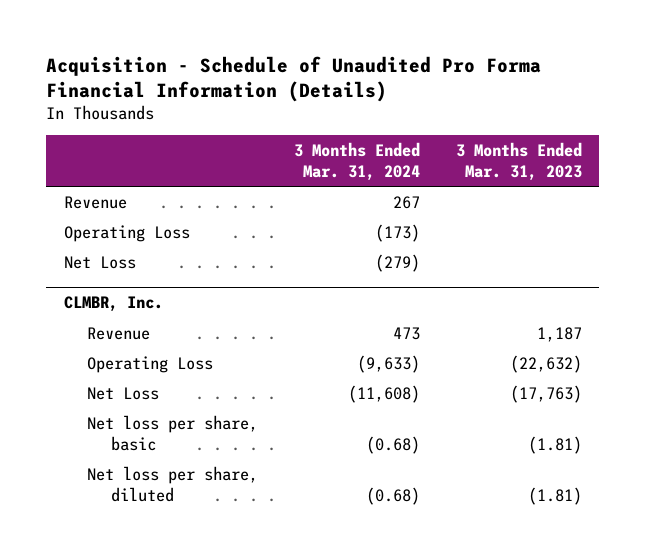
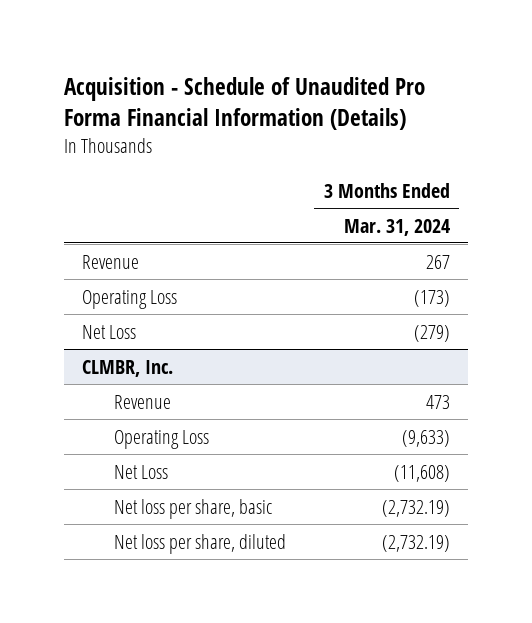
[455,142,582,182] 3 Months Ended Mar. 31, 2023 -> none
[366,435,421,454] (0.68) -> [381,499,450,517] (2,732.19)
[366,486,421,505] (0.68) -> [381,534,450,552] (2,732.19)

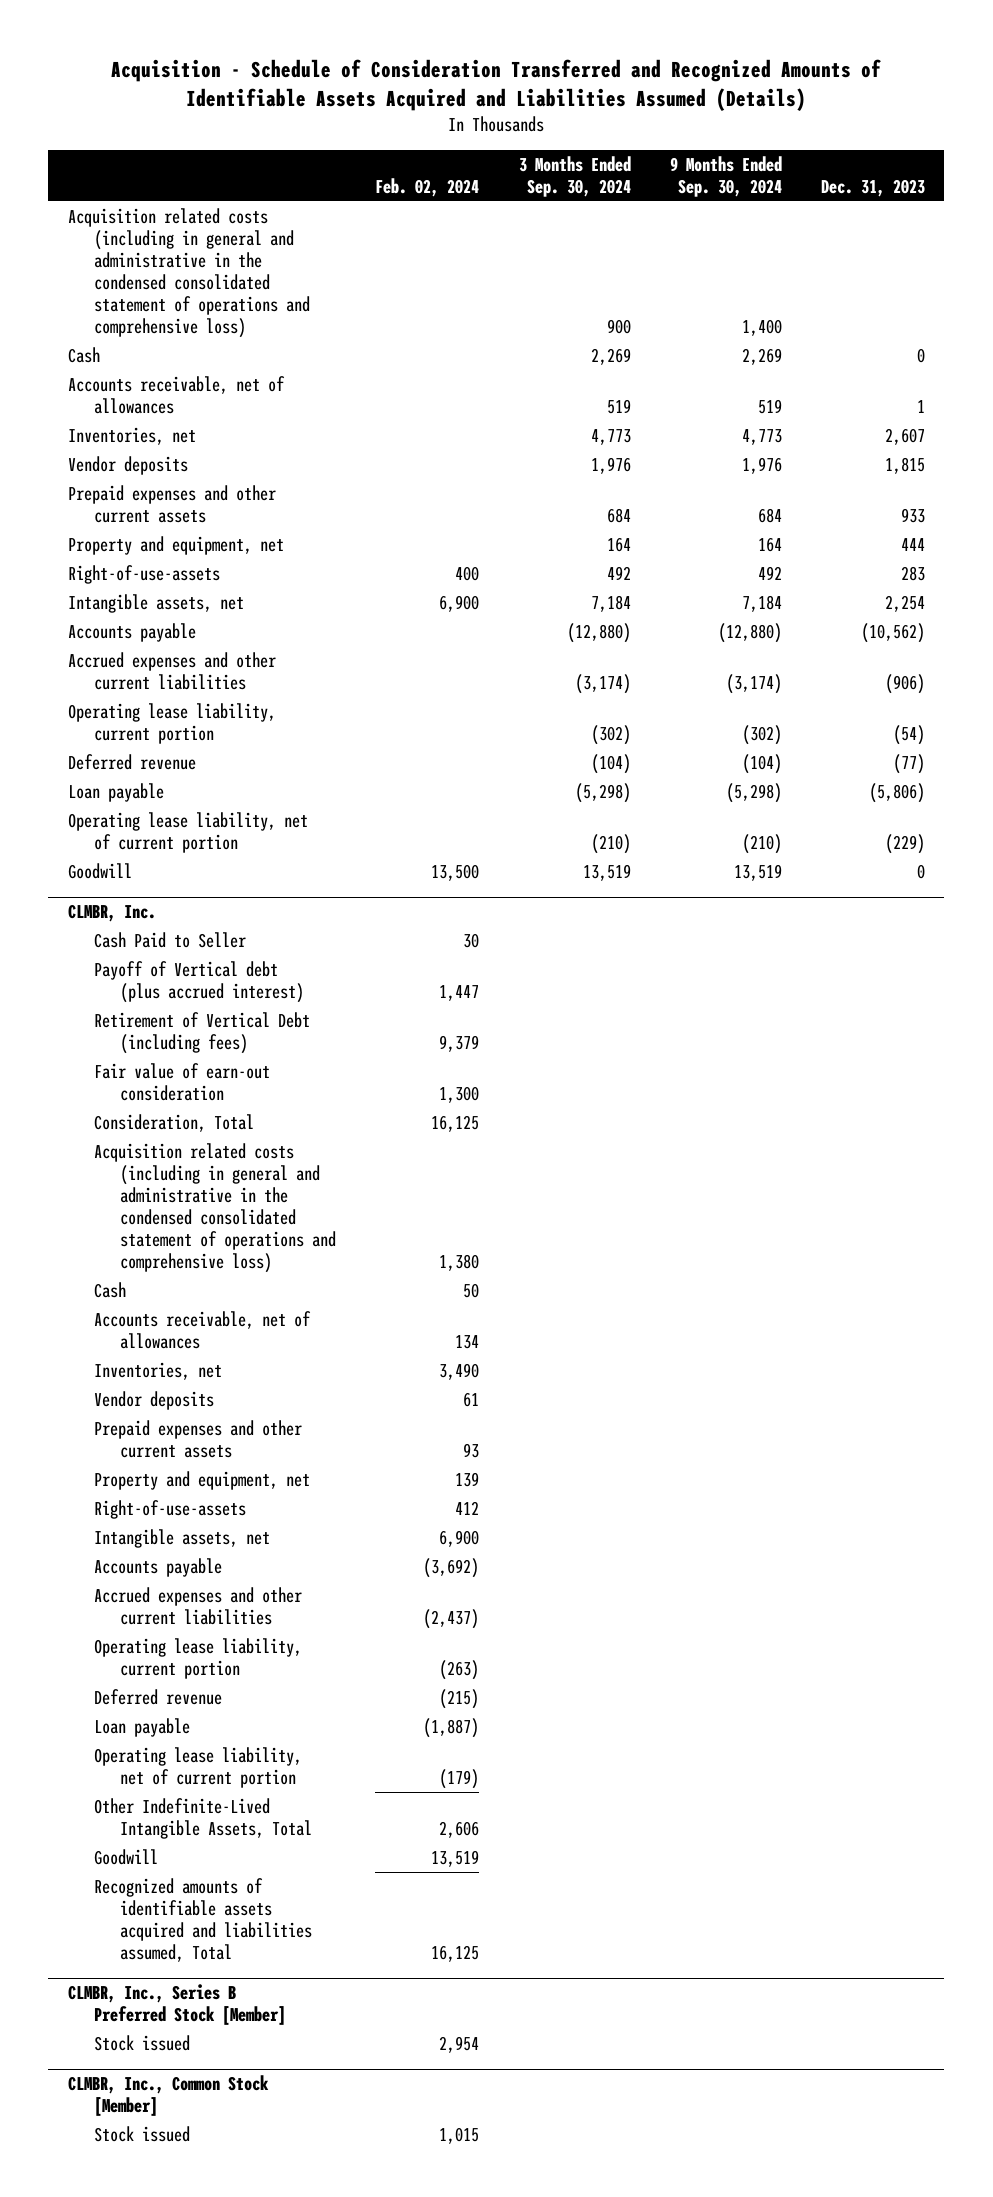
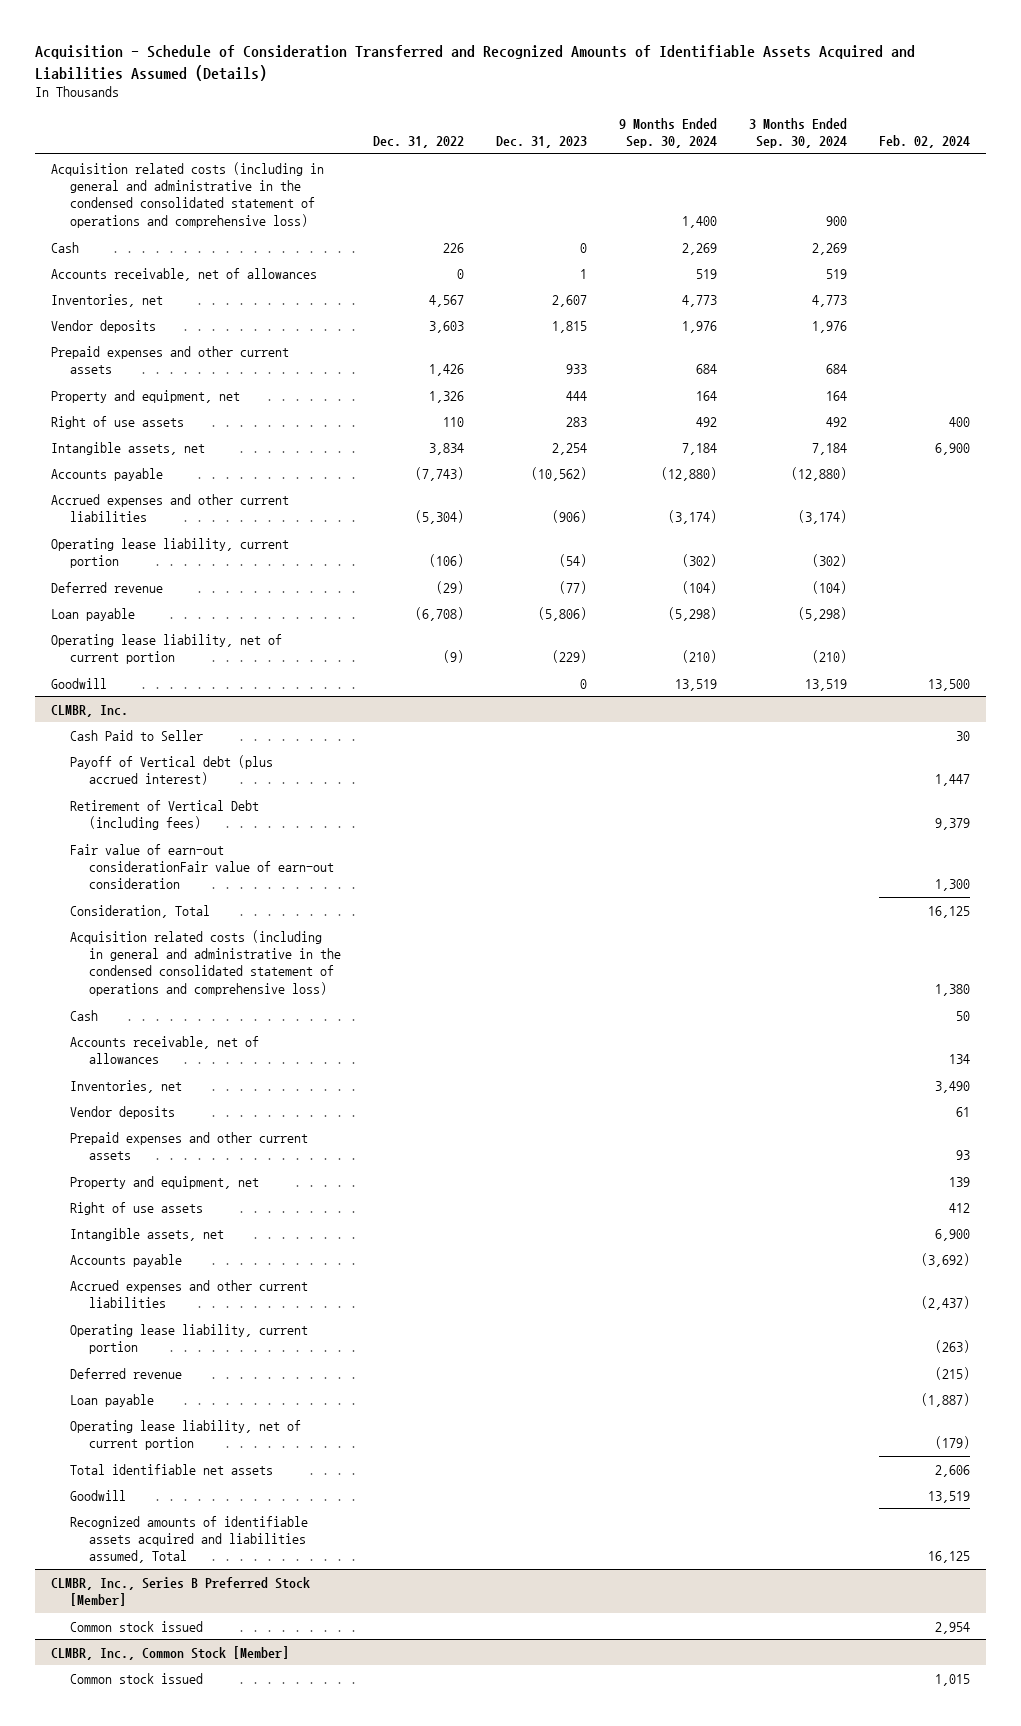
none -> [373,136,465,149] Dec. 31, 2022
[68,564,221,584] Right-of-use-assets -> [50,415,184,429] Right of use assets
[94,1062,271,1101] Fair value of earn-out consideration -> [70,843,335,890] Fair value of earn-out considerationFair value of earn-out consideration
[94,1499,247,1519] Right-of-use-assets -> [70,1201,204,1215] Right of use assets
[94,1797,313,1839] Other Indefinite-Lived Intangible Assets, Total -> [70,1463,274,1475] Total identifiable net assets
[94,2034,191,2051] Stock issued -> [70,1620,204,1632] Common stock issued
[94,2125,191,2142] Stock issued -> [70,1672,204,1684] Common stock issued

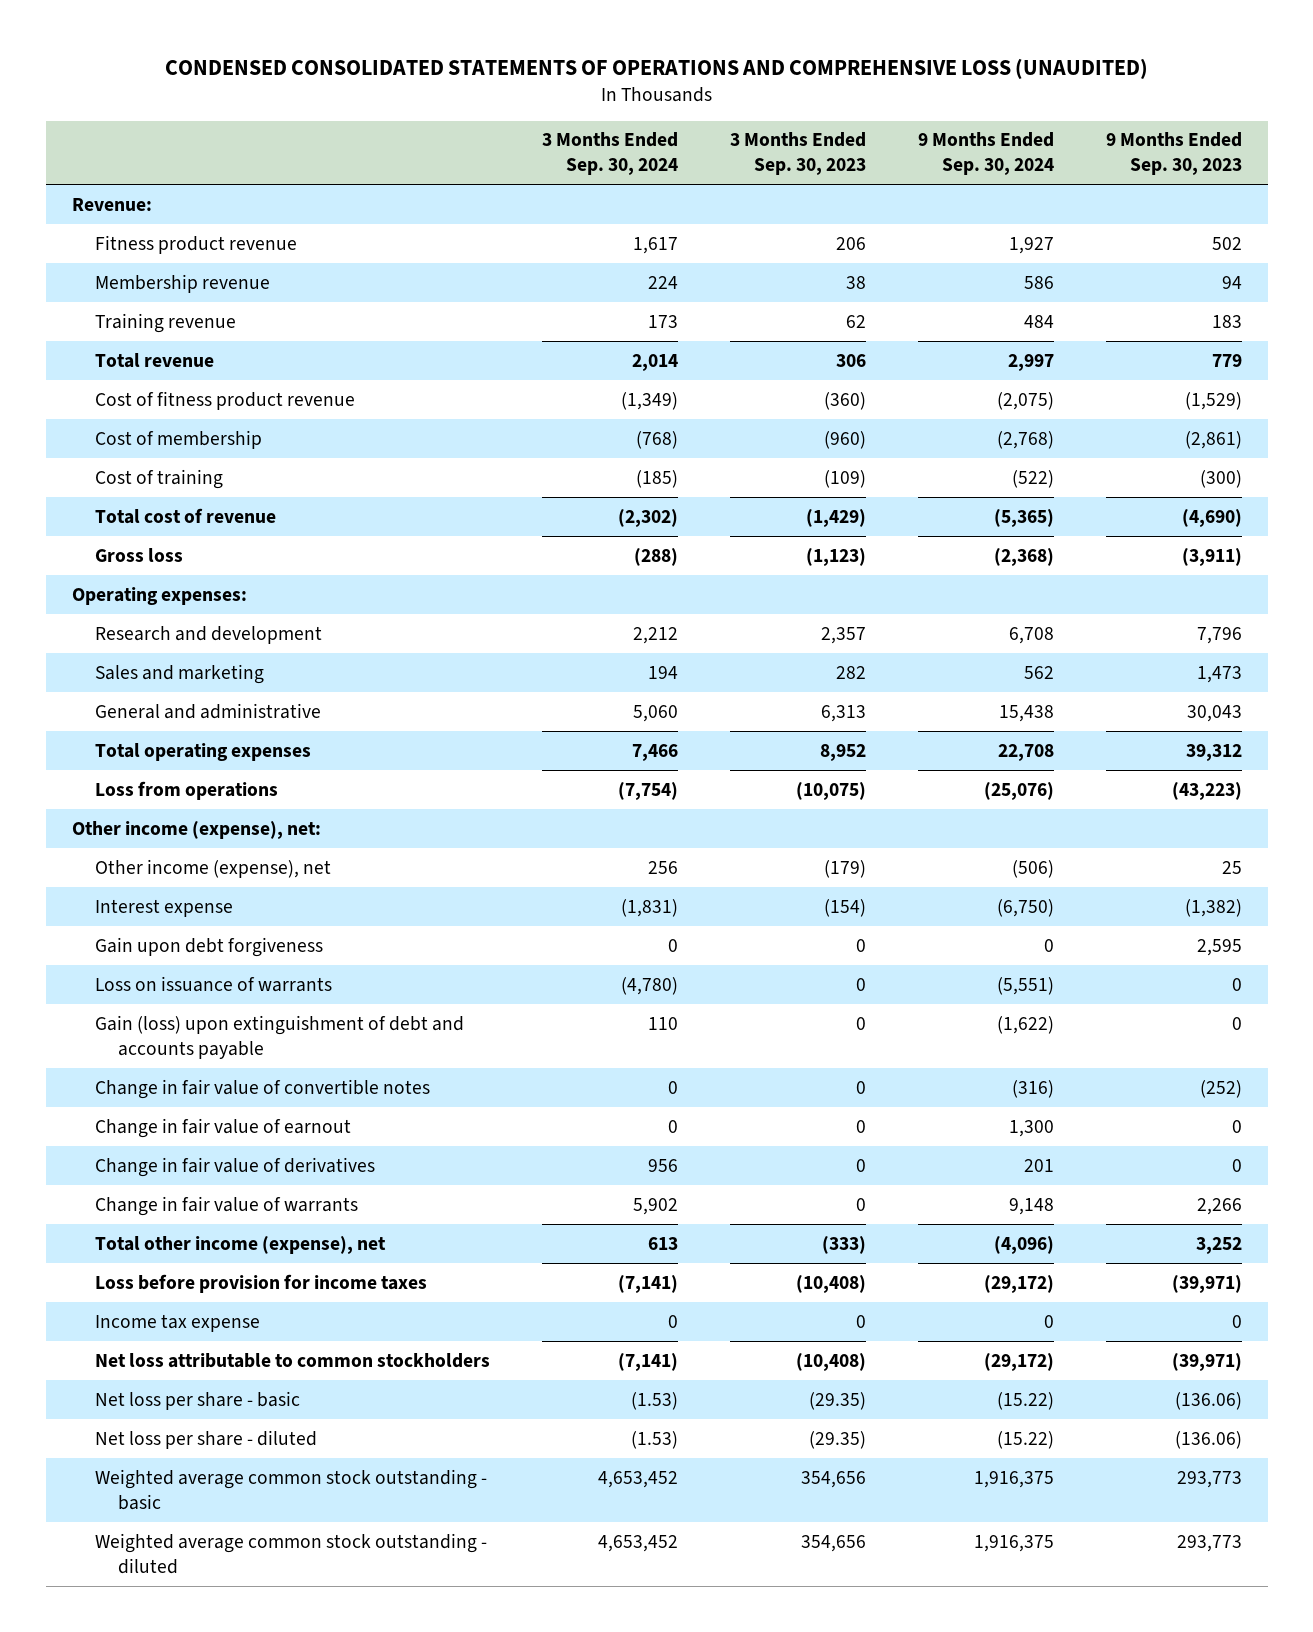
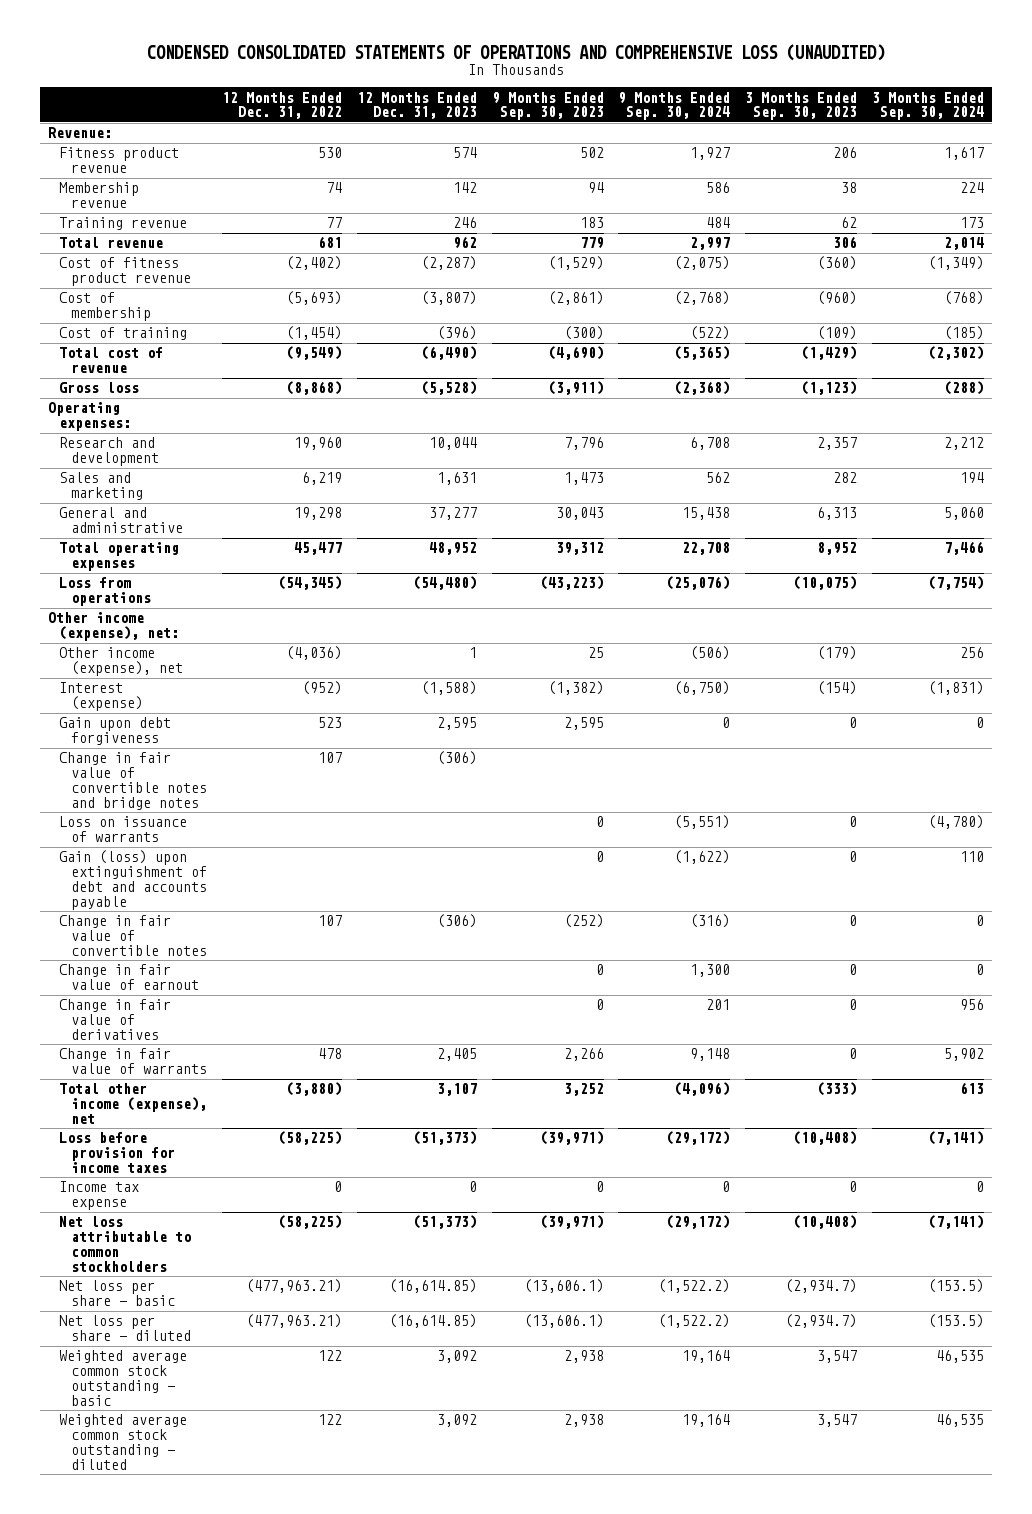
none -> [221,91,342,120] 12 Months Ended Dec. 31, 2022
none -> [356,91,477,120] 12 Months Ended Dec. 31, 2023
[94,898,233,917] Interest expense -> [59,682,144,712] Interest (expense)
none -> [59,752,208,810] Change in fair value of convertible notes and bridge notes
[630,1391,678,1410] (1.53) -> [928,1279,985,1294] (153.5)
[808,1391,866,1410] (29.35) -> [785,1279,858,1294] (2,934.7)
[996,1391,1054,1410] (15.22) -> [658,1279,731,1294] (1,522.2)
[1174,1391,1242,1410] (136.06) -> [523,1279,604,1294] (13,606.1)
[630,1430,678,1449] (1.53) -> [928,1314,985,1329] (153.5)
[808,1430,866,1449] (29.35) -> [785,1314,858,1329] (2,934.7)
[996,1430,1054,1449] (15.22) -> [658,1314,731,1329] (1,522.2)
[1174,1430,1242,1449] (136.06) -> [523,1314,604,1329] (13,606.1)
[597,1470,678,1488] 4,653,452 -> [936,1350,985,1364] 46,535
[800,1470,866,1488] 354,656 -> [817,1350,858,1364] 3,547
[973,1470,1054,1488] 1,916,375 -> [682,1350,731,1364] 19,164
[1176,1470,1242,1488] 293,773 -> [563,1350,604,1364] 2,938
[597,1534,678,1552] 4,653,452 -> [936,1414,985,1428] 46,535
[800,1534,866,1552] 354,656 -> [817,1414,858,1428] 3,547
[973,1534,1054,1552] 1,916,375 -> [682,1414,731,1428] 19,164
[1176,1534,1242,1552] 293,773 -> [563,1414,604,1428] 2,938

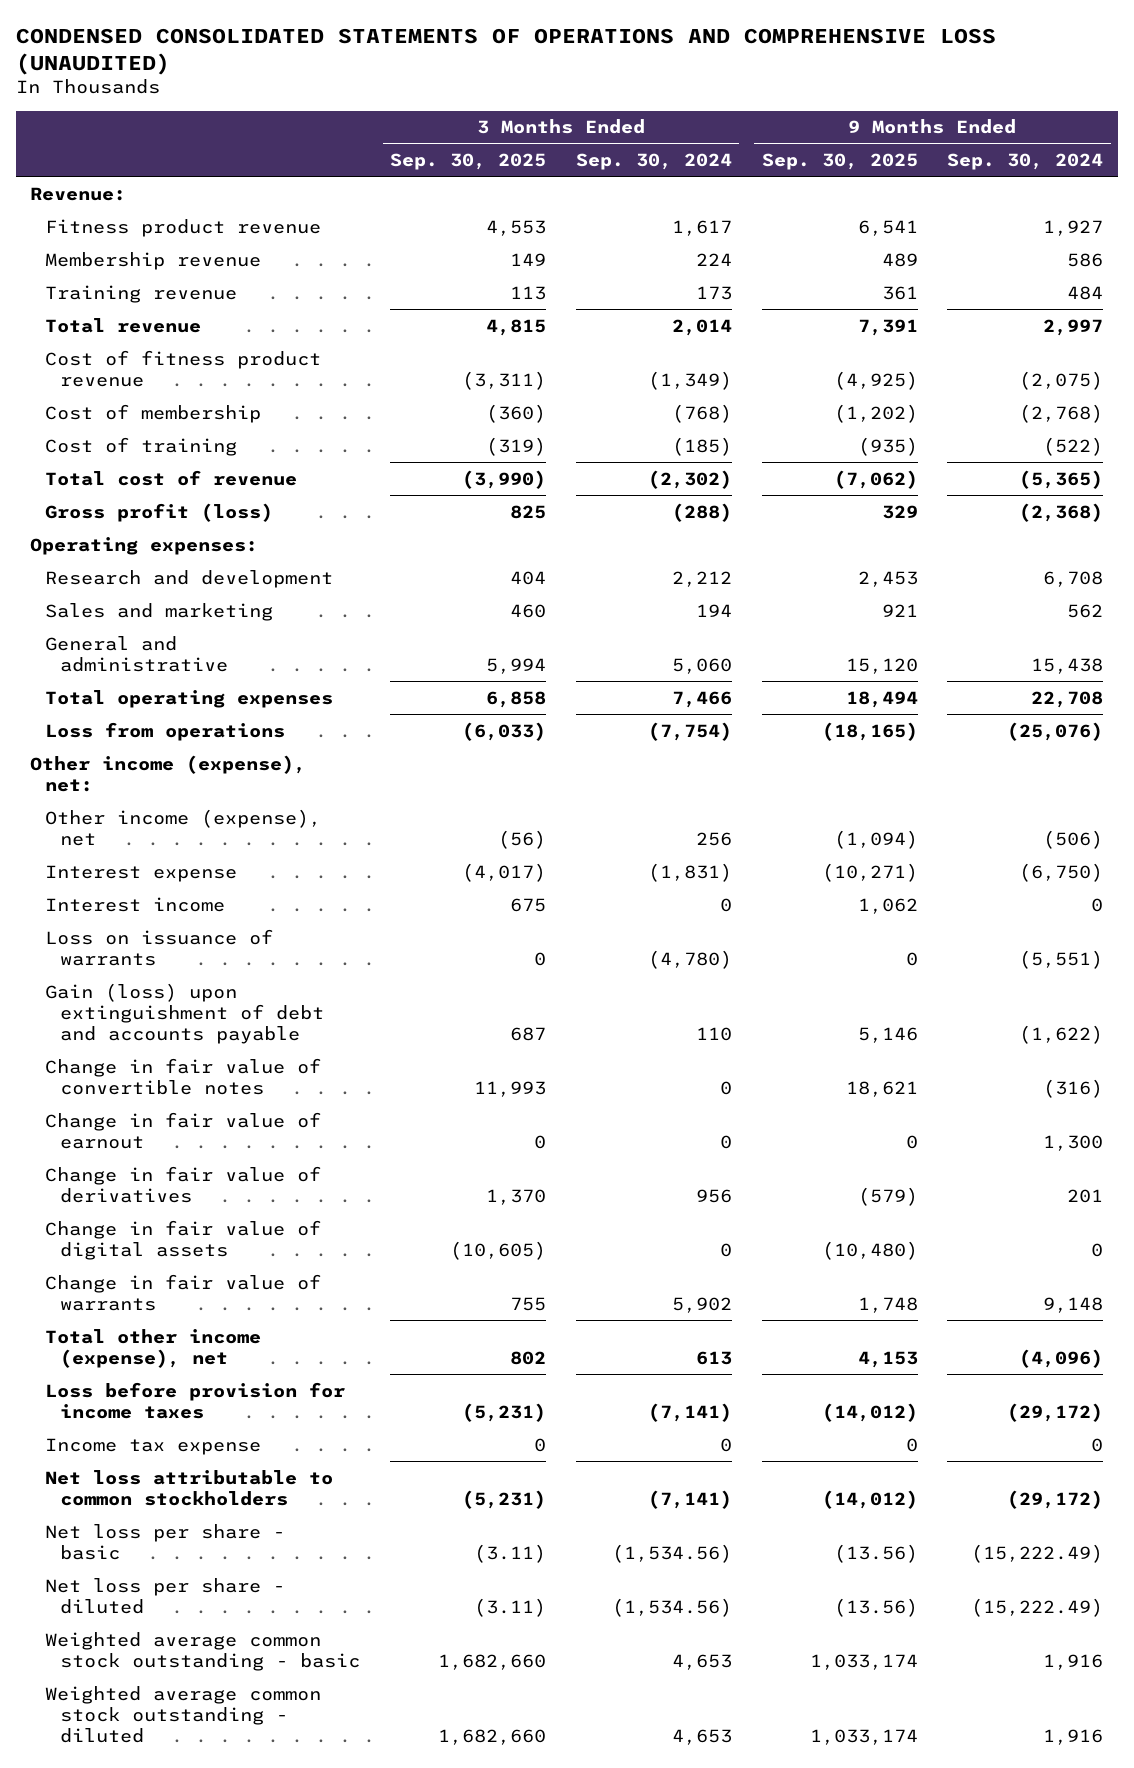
[221,91,342,120] 12 Months Ended Dec. 31, 2022 -> none
[356,91,477,120] 12 Months Ended Dec. 31, 2023 -> none
[491,91,604,121] 9 Months Ended Sep. 30, 2023 -> none
[745,91,858,121] 3 Months Ended Sep. 30, 2023 -> none
none -> [390,153,547,171] Sep. 30, 2025
none -> [761,153,918,171] Sep. 30, 2025
[59,382,140,394] Gross loss -> [45,502,274,522] Gross profit (loss)
[59,717,172,746] Gain upon debt forgiveness -> none
[59,752,208,810] Change in fair value of convertible notes and bridge notes -> none
[59,682,144,712] Interest (expense) -> [45,864,238,882] Interest expense
none -> [45,896,226,912] Interest income
none -> [45,1219,322,1260] Change in fair value of digital assets
[658,1279,731,1294] (1,522.2) -> [971,1543,1104,1563] (15,222.49)
[928,1279,985,1294] (153.5) -> [611,1543,732,1563] (1,534.56)
[658,1314,731,1329] (1,522.2) -> [971,1597,1104,1617] (15,222.49)
[928,1314,985,1329] (153.5) -> [611,1597,732,1617] (1,534.56)
[682,1350,731,1364] 19,164 -> [1043,1653,1104,1670] 1,916
[936,1350,985,1364] 46,535 -> [671,1653,732,1670] 4,653
[682,1414,731,1428] 19,164 -> [1043,1728,1104,1745] 1,916
[936,1414,985,1428] 46,535 -> [671,1728,732,1745] 4,653

